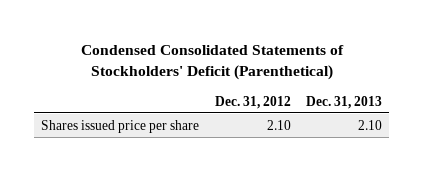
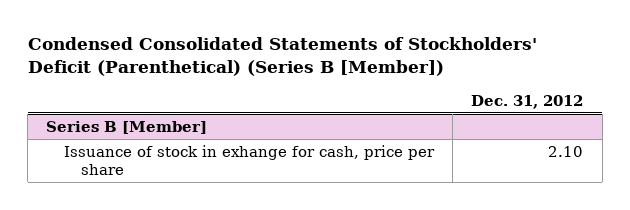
[80,44,344,81] Condensed Consolidated Statements of Stockholders' Deficit (Parenthetical) -> [27,37,537,77] Condensed Consolidated Statements of Stockholders' Deficit (Parenthetical) (Series B [Member])
[305,95,382,109] Dec. 31, 2013 -> none
none -> [46,120,208,134] Series B [Member]
[41,119,200,133] Shares issued price per share -> [63,144,435,175] Issuance of stock in exhange for cash, price per share

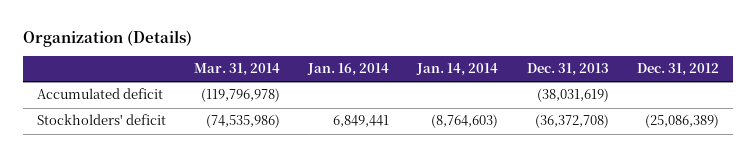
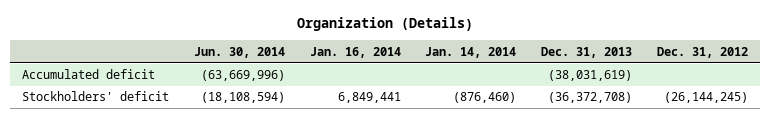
[194,63,281,77] Mar. 31, 2014 -> none
none -> [194,46,286,58] Jun. 30, 2014
[431,114,499,129] (8,764,603) -> [453,92,517,104] (876,460)
[644,114,719,129] (25,086,389) -> [663,92,748,104] (26,144,245)

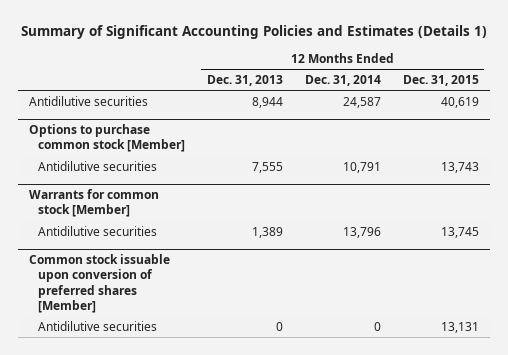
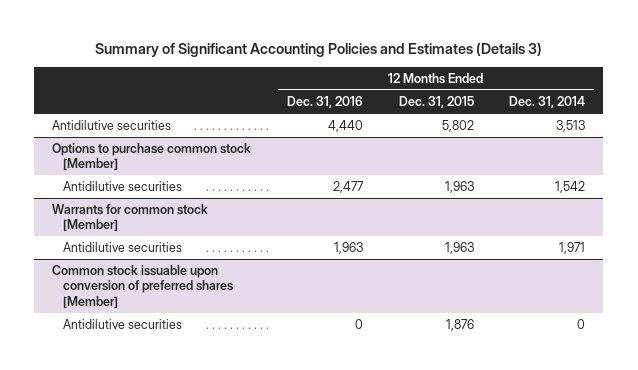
[20,25,487,40] Summary of Significant Accounting Policies and Estimates (Details 1) -> [94,41,542,57] Summary of Significant Accounting Policies and Estimates (Details 3)
[206,74,283,86] Dec. 31, 2013 -> none
none -> [286,96,363,109] Dec. 31, 2016
[342,96,381,108] 24,587 -> [556,120,586,133] 3,513
[440,96,479,108] 40,619 -> [441,120,474,133] 5,802
[342,161,381,173] 10,791 -> [555,181,586,194] 1,542
[440,161,479,173] 13,743 -> [444,181,474,194] 1,963
[342,226,381,238] 13,796 -> [559,242,586,255] 1,971
[440,226,479,238] 13,745 -> [444,242,474,255] 1,963
[440,321,479,333] 13,131 -> [445,319,474,332] 1,876

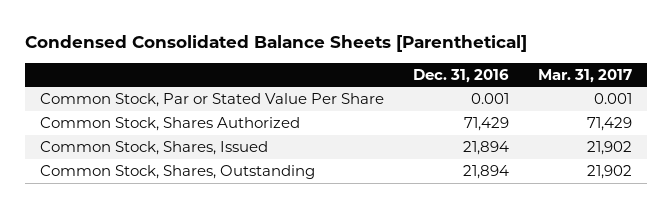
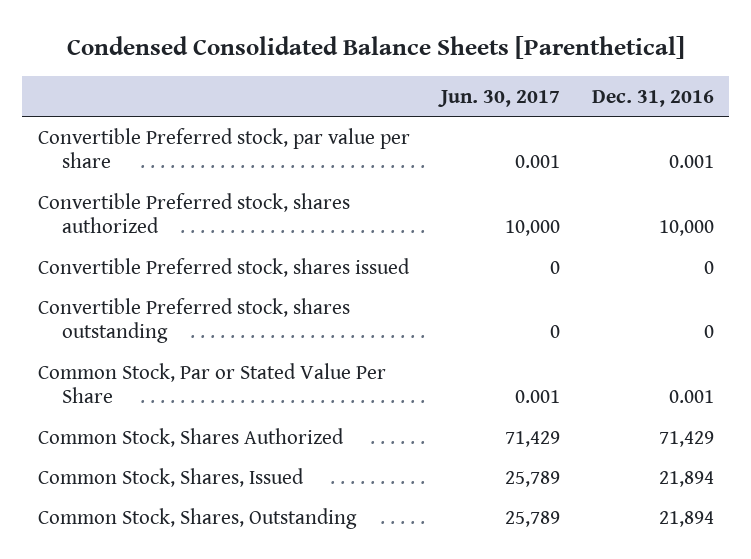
[538,68,633,83] Mar. 31, 2017 -> none
none -> [438,89,561,107] Jun. 30, 2017
none -> [37,127,410,169] Convertible Preferred stock, par value per share
none -> [37,192,350,234] Convertible Preferred stock, shares authorized
none -> [37,257,410,277] Convertible Preferred stock, shares issued
none -> [37,297,350,344] Convertible Preferred stock, shares outstanding

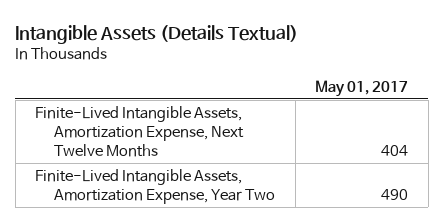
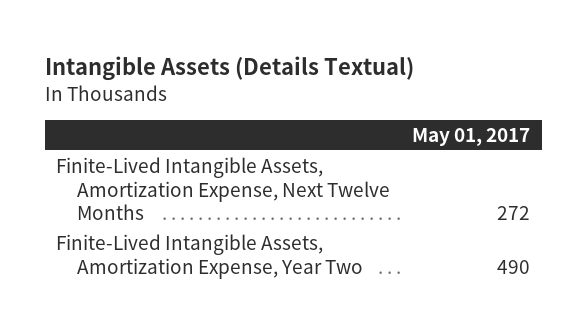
[381,145,409,157] 404 -> [497,206,531,221] 272

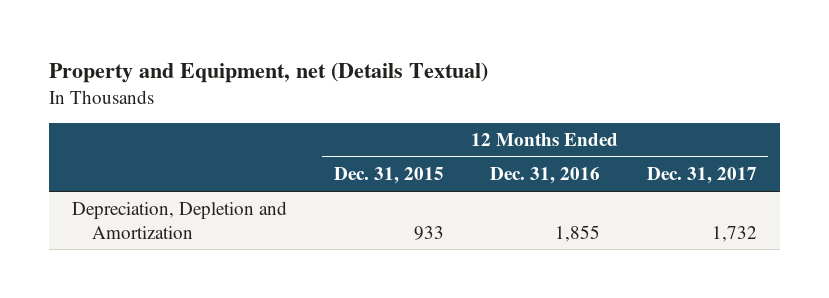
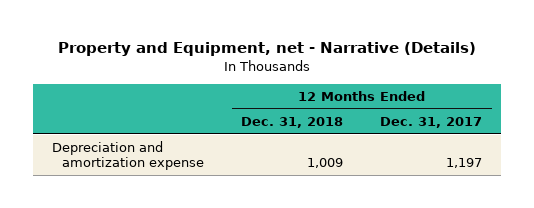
[48,62,488,84] Property and Equipment, net (Details Textual) -> [57,42,476,57] Property and Equipment, net - Narrative (Details)
[333,167,444,185] Dec. 31, 2015 -> none
[490,167,601,185] Dec. 31, 2016 -> none
none -> [241,116,344,128] Dec. 31, 2018
[72,201,288,239] Depreciation, Depletion and Amortization -> [51,141,204,171] Depreciation and amortization expense
[711,225,757,242] 1,732 -> [446,158,483,169] 1,197

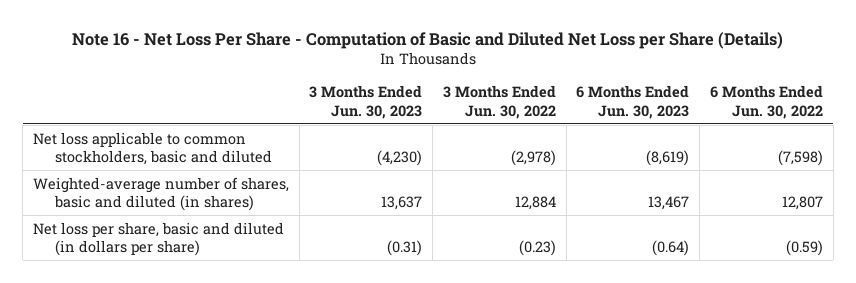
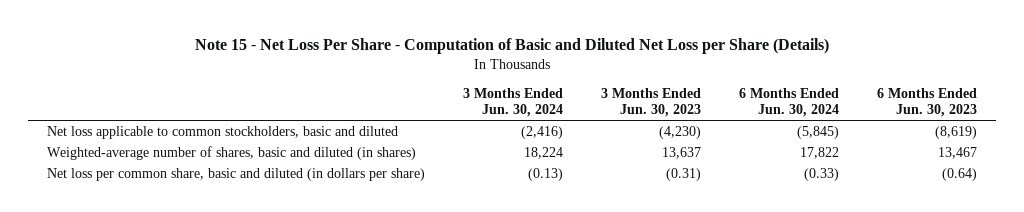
[71,31,783,49] Note 16 - Net Loss Per Share - Computation of Basic and Diluted Net Loss per Share (Details) -> [194,37,829,54] Note 15 - Net Loss Per Share - Computation of Basic and Diluted Net Loss per Share (Details)
[442,85,556,119] 3 Months Ended Jun. 30, 2022 -> none
[710,85,824,119] 6 Months Ended Jun. 30, 2022 -> none
none -> [462,87,563,118] 3 Months Ended Jun. 30, 2024
none -> [739,87,840,118] 6 Months Ended Jun. 30, 2024
[32,221,284,257] Net loss per share, basic and diluted (in dollars per share) -> [46,168,425,182] Net loss per common share, basic and diluted (in dollars per share)

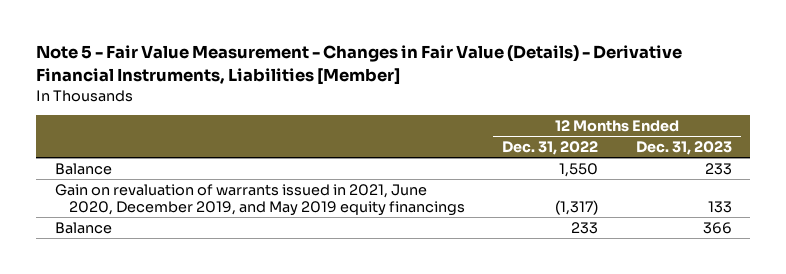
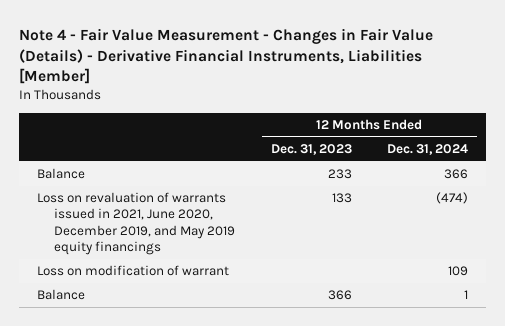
[35,45,682,86] Note 5 - Fair Value Measurement - Changes in Fair Value (Details) - Derivative Financial Instruments, Liabilities [Member] -> [19,27,434,85] Note 4 - Fair Value Measurement - Changes in Fair Value (Details) - Derivative Financial Instruments, Liabilities [Member]
[502,141,599,156] Dec. 31, 2022 -> none
none -> [387,144,469,156] Dec. 31, 2024
[54,183,466,216] Gain on revaluation of warrants issued in 2021, June 2020, December 2019, and May 2019 equity financings -> [36,192,235,255] Loss on revaluation of warrants issued in 2021, June 2020, December 2019, and May 2019 equity financings
none -> [36,265,229,277] Loss on modification of warrant

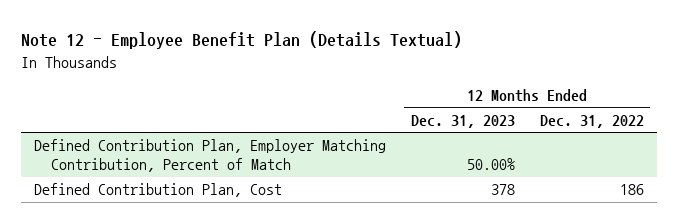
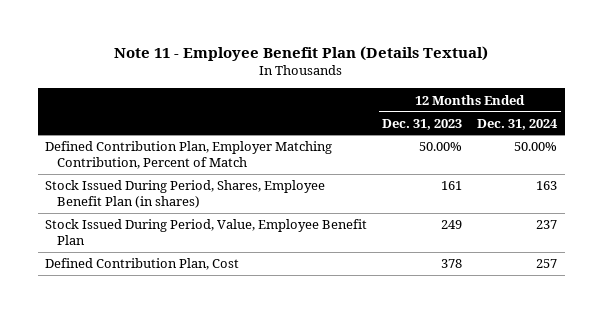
[20,31,462,50] Note 12 - Employee Benefit Plan (Details Textual) -> [114,45,489,61] Note 11 - Employee Benefit Plan (Details Textual)
[539,114,644,128] Dec. 31, 2022 -> none
none -> [477,118,559,130] Dec. 31, 2024
none -> [45,180,326,209] Stock Issued During Period, Shares, Employee Benefit Plan (in shares)
none -> [45,219,368,246] Stock Issued During Period, Value, Employee Benefit Plan

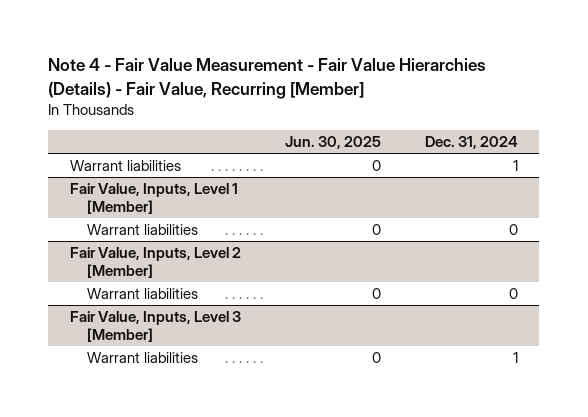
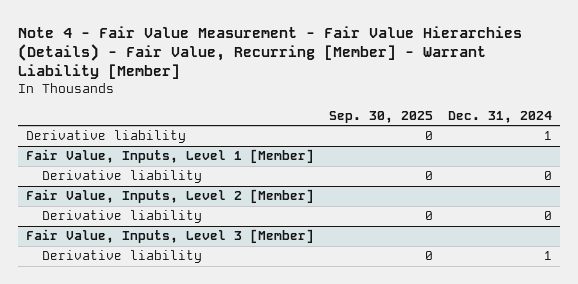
[48,58,487,99] Note 4 - Fair Value Measurement - Fair Value Hierarchies (Details) - Fair Value, Recurring [Member] -> [18,25,523,80] Note 4 - Fair Value Measurement - Fair Value Hierarchies (Details) - Fair Value, Recurring [Member] - Warrant Liability [Member]
[284,136,381,150] Jun. 30, 2025 -> none
none -> [329,110,434,123] Sep. 30, 2025
[70,160,182,172] Warrant liabilities -> [25,130,186,144] Derivative liability
[86,224,198,236] Warrant liabilities -> [41,170,202,184] Derivative liability
[86,288,198,300] Warrant liabilities -> [41,210,202,224] Derivative liability
[86,352,198,364] Warrant liabilities -> [41,250,202,264] Derivative liability

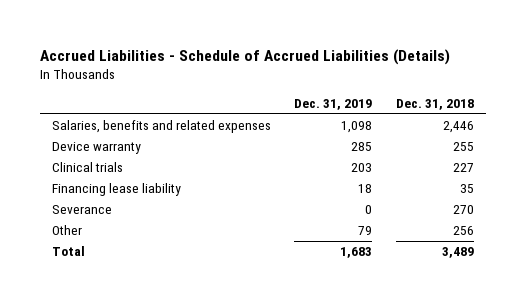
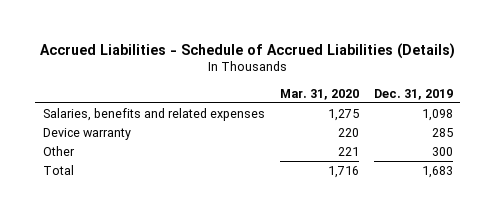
[396,98,475,110] Dec. 31, 2018 -> none
none -> [279,88,359,100] Mar. 31, 2020
[51,162,123,173] Clinical trials -> none
[51,183,181,197] Financing lease liability -> none
[51,205,112,215] Severance -> none
[358,226,373,236] 79 -> [431,147,453,157] 300

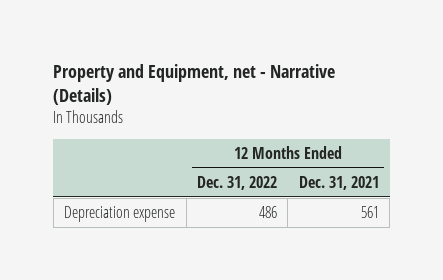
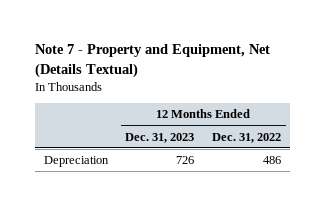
[53,63,336,106] Property and Equipment, net - Narrative (Details) -> [34,44,270,78] Note 7 - Property and Equipment, Net (Details Textual)
[298,175,379,190] Dec. 31, 2021 -> none
none -> [125,132,195,143] Dec. 31, 2023
[64,205,176,222] Depreciation expense -> [43,156,109,168] Depreciation

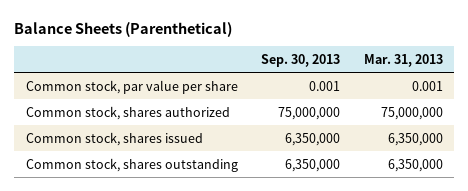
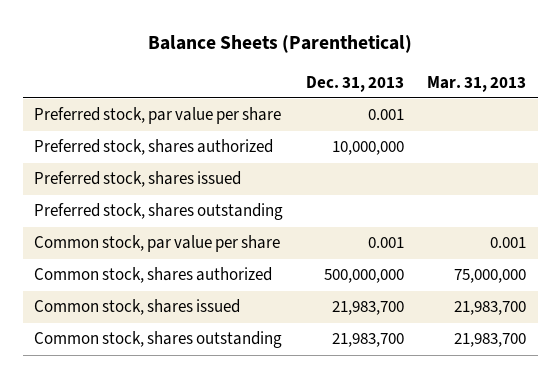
[261,54,341,68] Sep. 30, 2013 -> none
none -> [306,75,405,92] Dec. 31, 2013
none -> [34,107,282,125] Preferred stock, par value per share
none -> [34,139,274,156] Preferred stock, shares authorized
none -> [34,171,242,188] Preferred stock, shares issued
none -> [34,203,284,221] Preferred stock, shares outstanding
[387,132,443,146] 6,350,000 -> [454,301,527,316] 21,983,700
[387,158,443,172] 6,350,000 -> [454,333,527,348] 21,983,700

